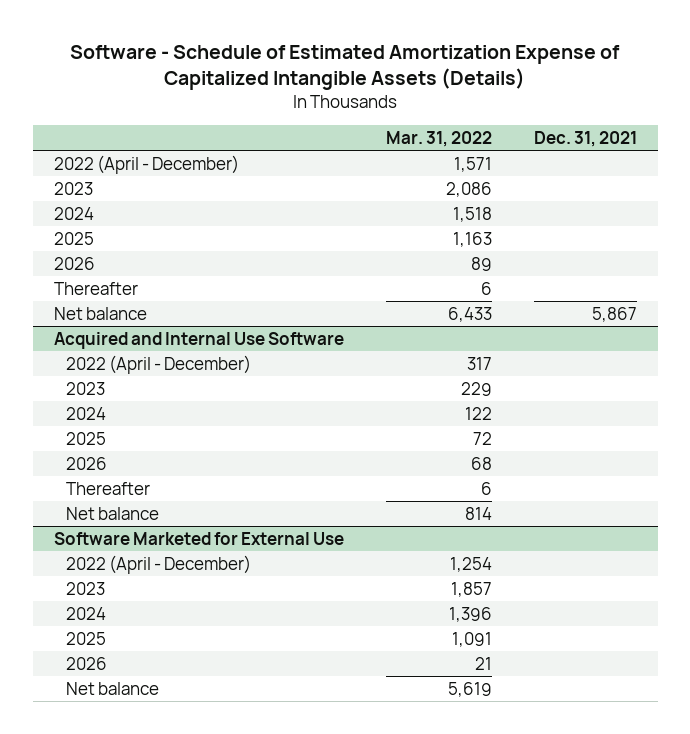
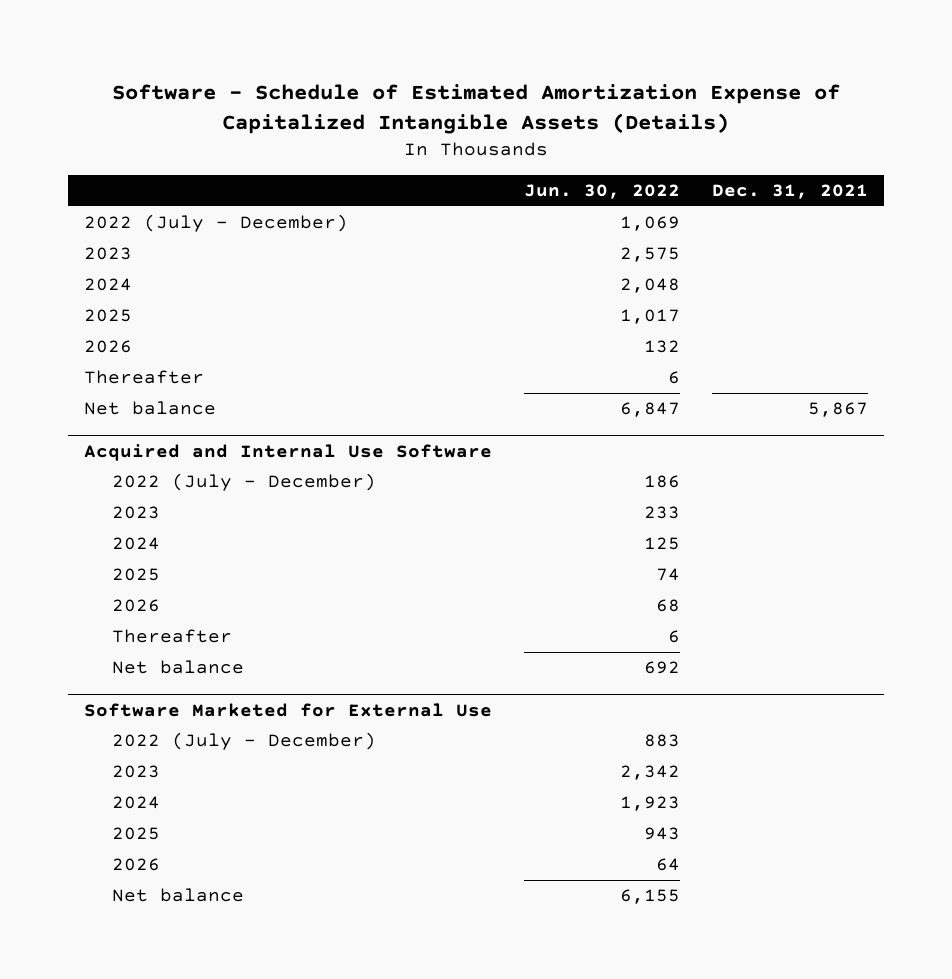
[385,130,492,147] Mar. 31, 2022 -> none
none -> [523,183,680,199] Jun. 30, 2022
[53,154,239,174] 2022 (April - December) -> [84,214,349,233] 2022 (July - December)
[65,354,251,374] 2022 (April - December) -> [112,473,377,492] 2022 (July - December)
[65,554,251,574] 2022 (April - December) -> [112,732,377,751] 2022 (July - December)

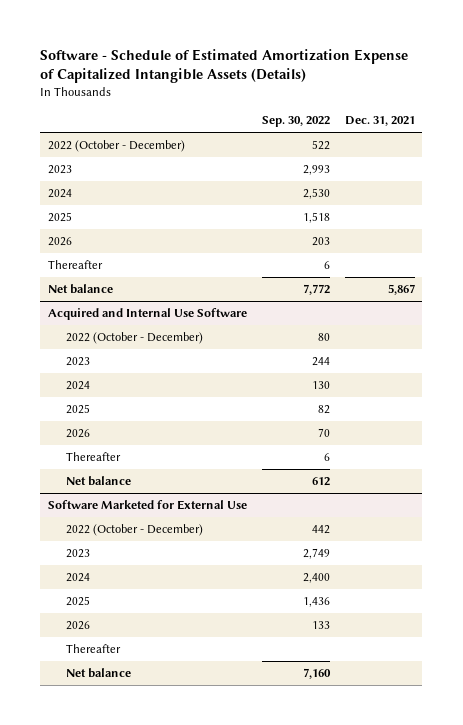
[523,183,680,199] Jun. 30, 2022 -> none
none -> [261,116,330,128] Sep. 30, 2022
[84,214,349,233] 2022 (July - December) -> [47,139,185,152] 2022 (October - December)
[112,473,377,492] 2022 (July - December) -> [66,331,204,344] 2022 (October - December)
[112,732,377,751] 2022 (July - December) -> [66,523,204,536] 2022 (October - December)
none -> [66,643,122,653] Thereafter

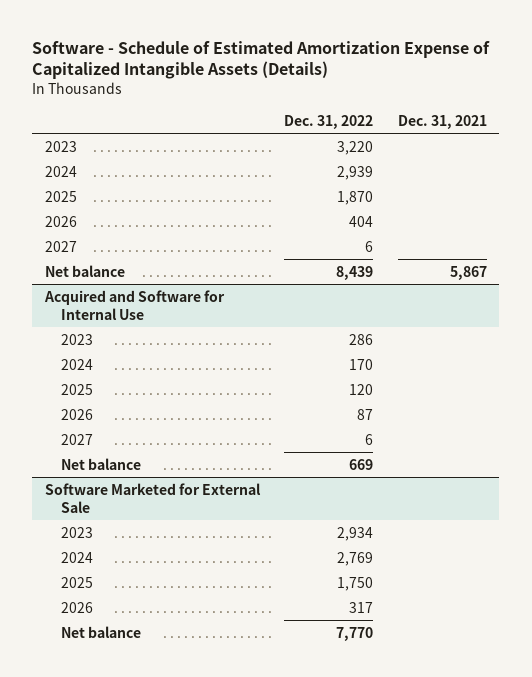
[261,116,330,128] Sep. 30, 2022 -> none
none -> [284,114,374,129] Dec. 31, 2022
[47,139,185,152] 2022 (October - December) -> none
[47,259,103,269] Thereafter -> none
none -> [44,240,77,252] 2027
[66,331,204,344] 2022 (October - December) -> none
[47,307,247,320] Acquired and Internal Use Software -> [43,289,225,320] Acquired and Software for Internal Use
[66,451,122,461] Thereafter -> none
none -> [61,433,94,445] 2027
[66,523,204,536] 2022 (October - December) -> none
[47,499,247,510] Software Marketed for External Use -> [44,482,261,513] Software Marketed for External Sale
[66,643,122,653] Thereafter -> none

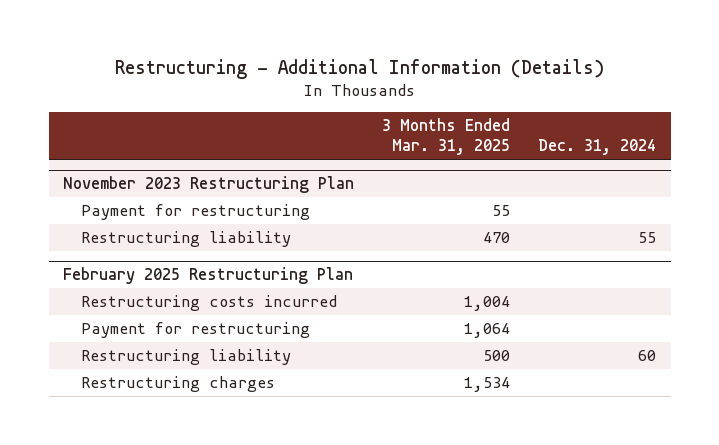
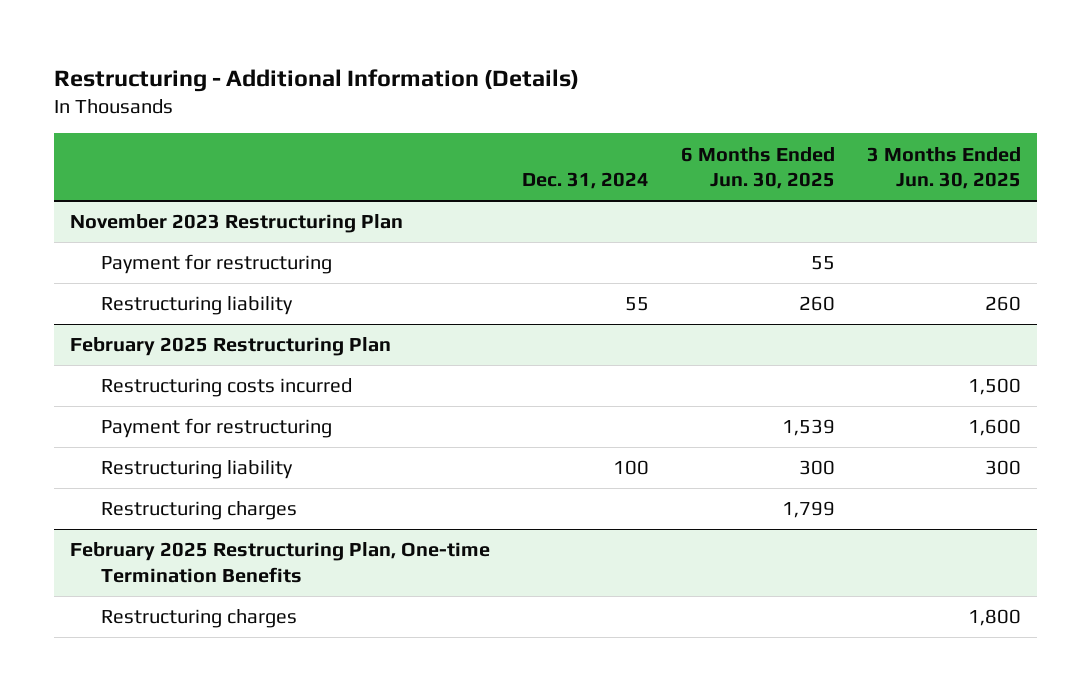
[382,118,511,156] 3 Months Ended Mar. 31, 2025 -> none
none -> [681,146,836,190] 6 Months Ended Jun. 30, 2025
none -> [867,146,1022,190] 3 Months Ended Jun. 30, 2025
[638,350,657,362] 60 -> [613,460,650,476] 100
none -> [70,542,491,584] February 2025 Restructuring Plan, One-time Termination Benefits
none -> [101,609,298,629] Restructuring charges

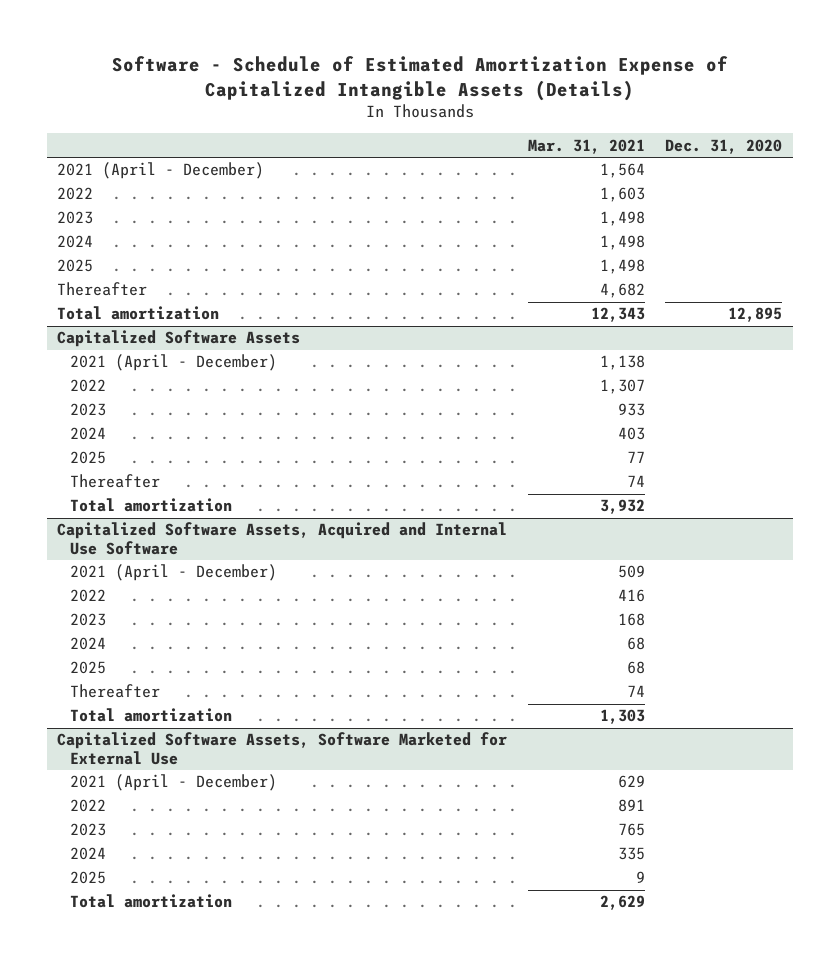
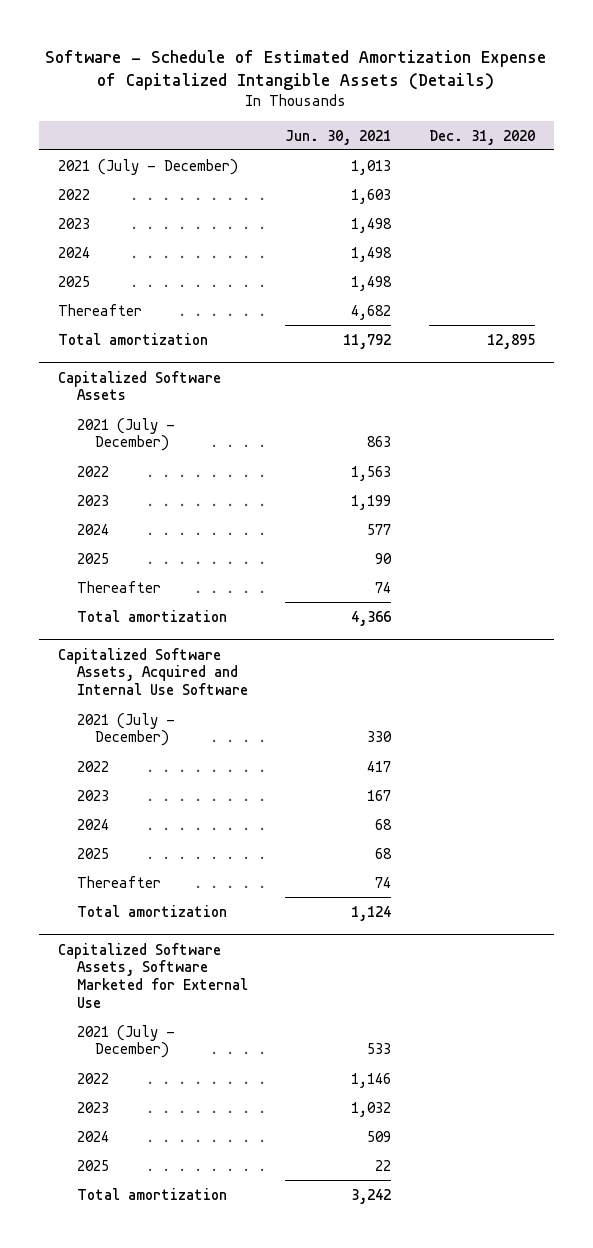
[527,138,645,154] Mar. 31, 2021 -> none
none -> [285,129,392,145] Jun. 30, 2021
[56,162,264,180] 2021 (April - December) -> [58,158,239,175] 2021 (July - December)
[70,354,278,372] 2021 (April - December) -> [76,417,175,452] 2021 (July - December)
[70,564,278,582] 2021 (April - December) -> [76,712,175,747] 2021 (July - December)
[70,774,278,792] 2021 (April - December) -> [76,1024,175,1059] 2021 (July - December)

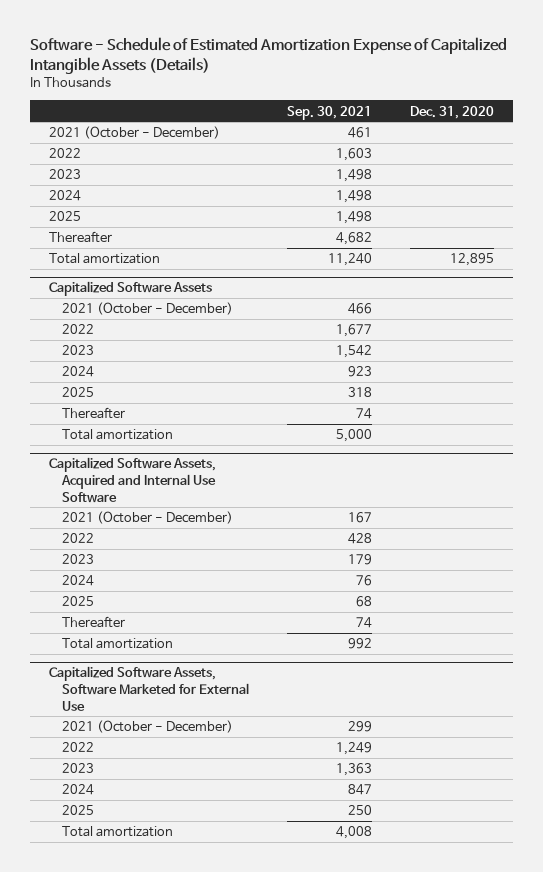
[285,129,392,145] Jun. 30, 2021 -> none
none -> [287,105,373,120] Sep. 30, 2021
[58,158,239,175] 2021 (July - December) -> [49,126,221,140] 2021 (October - December)
[76,417,175,452] 2021 (July - December) -> [62,302,234,316] 2021 (October - December)
[76,712,175,747] 2021 (July - December) -> [62,511,234,525] 2021 (October - December)
[76,1024,175,1059] 2021 (July - December) -> [62,720,234,734] 2021 (October - December)

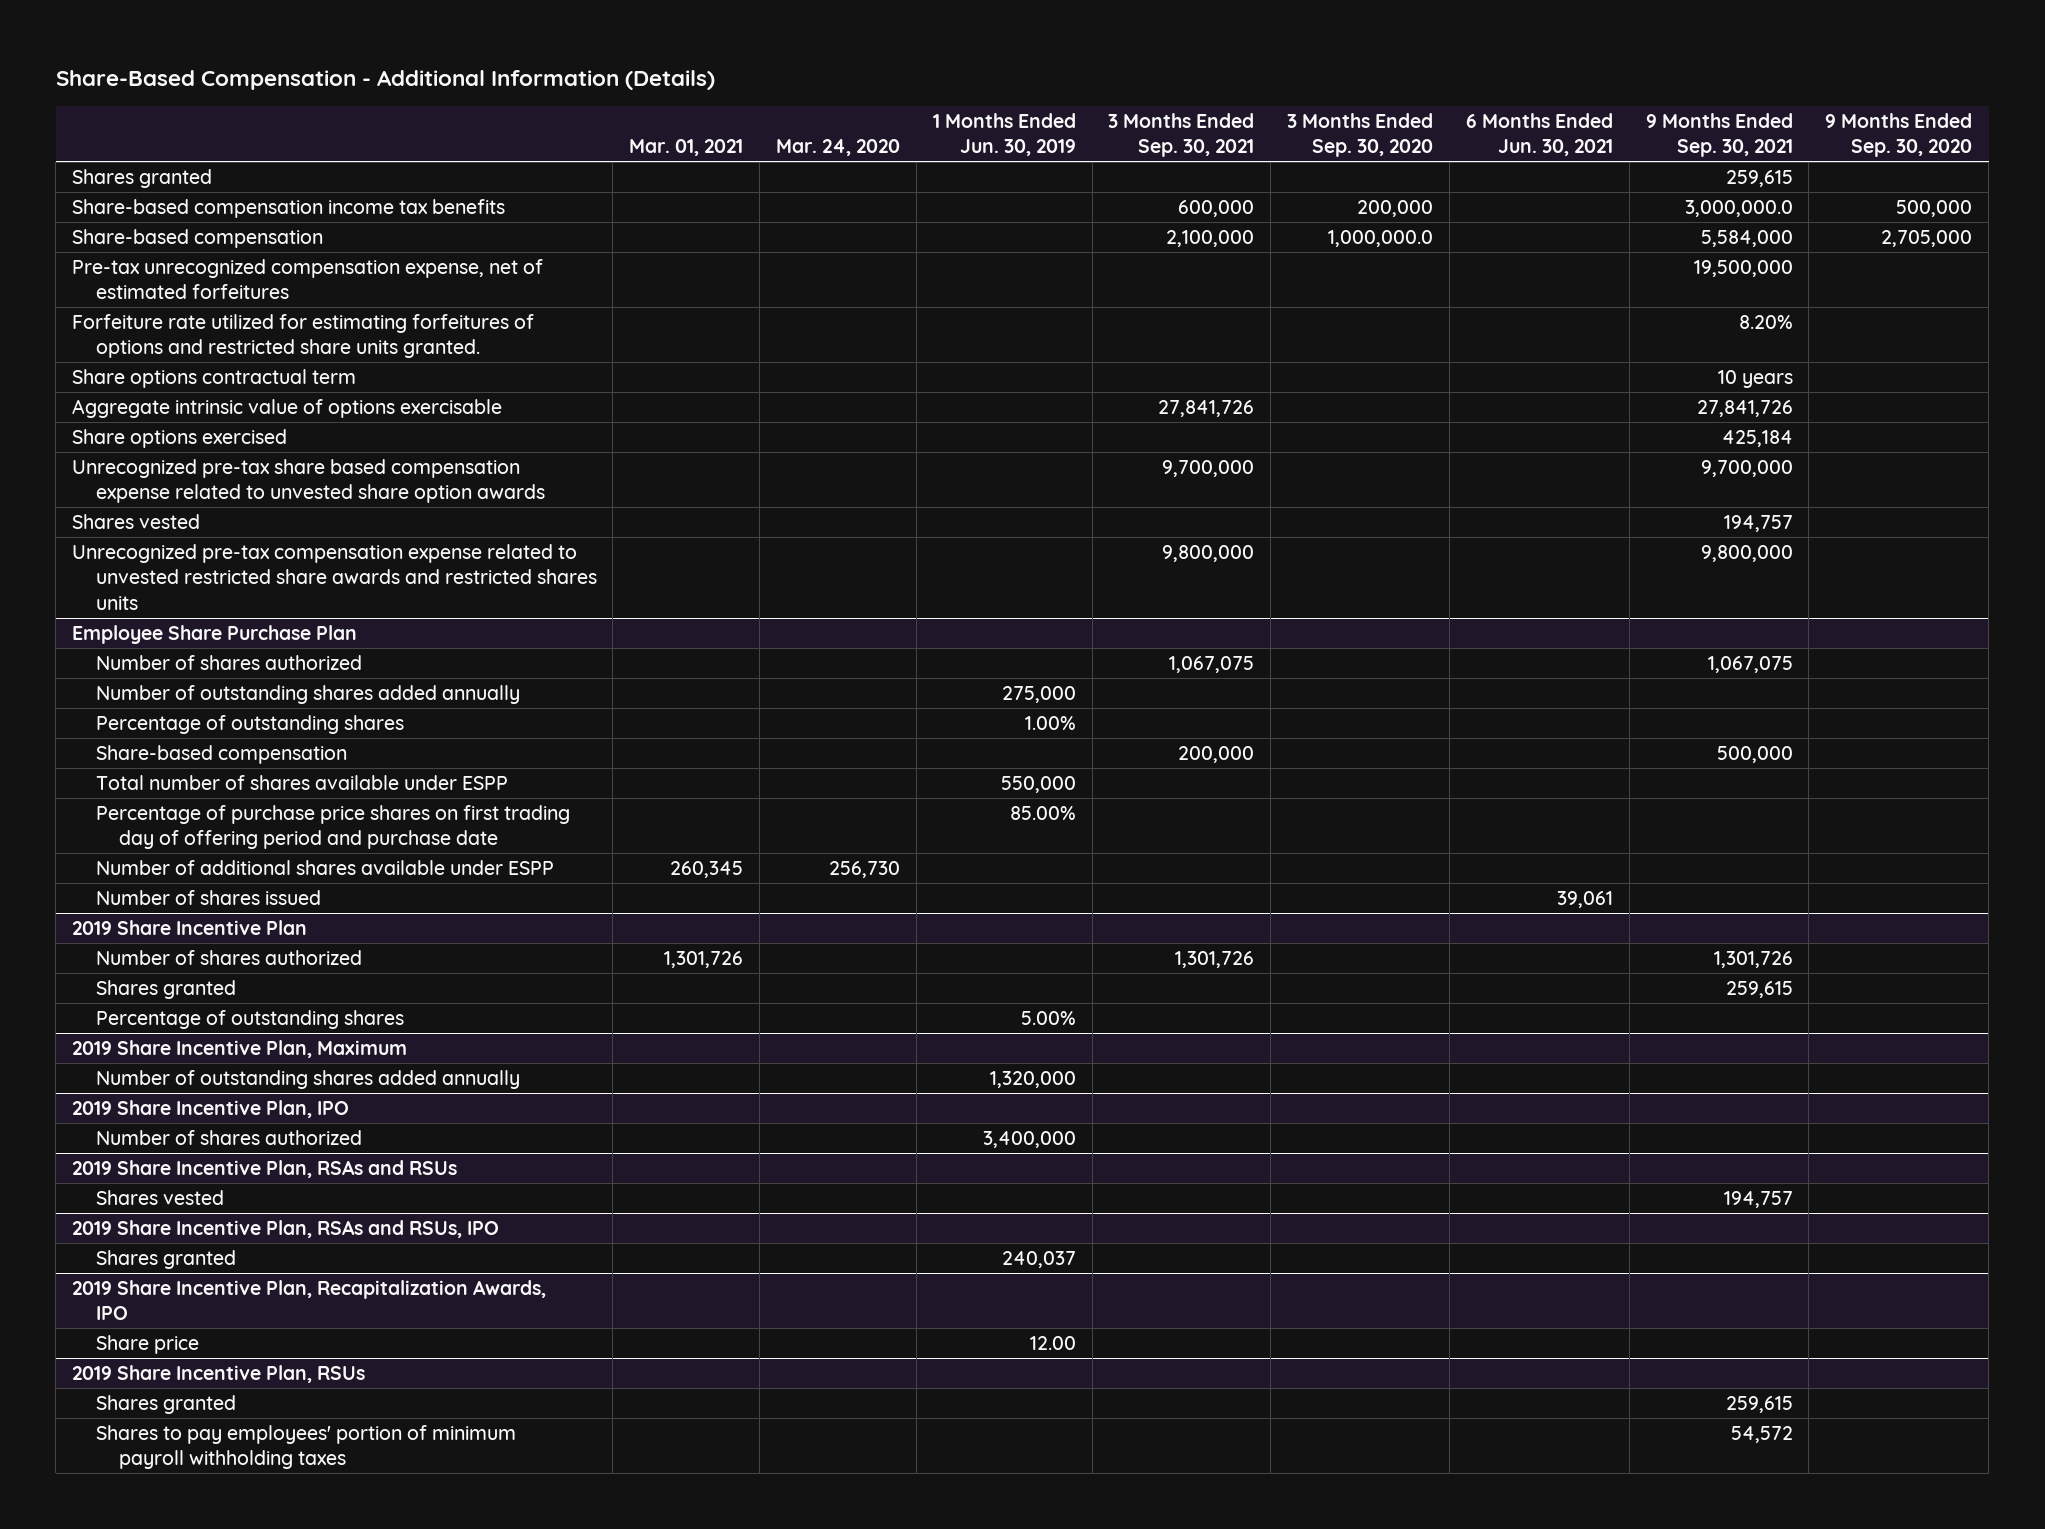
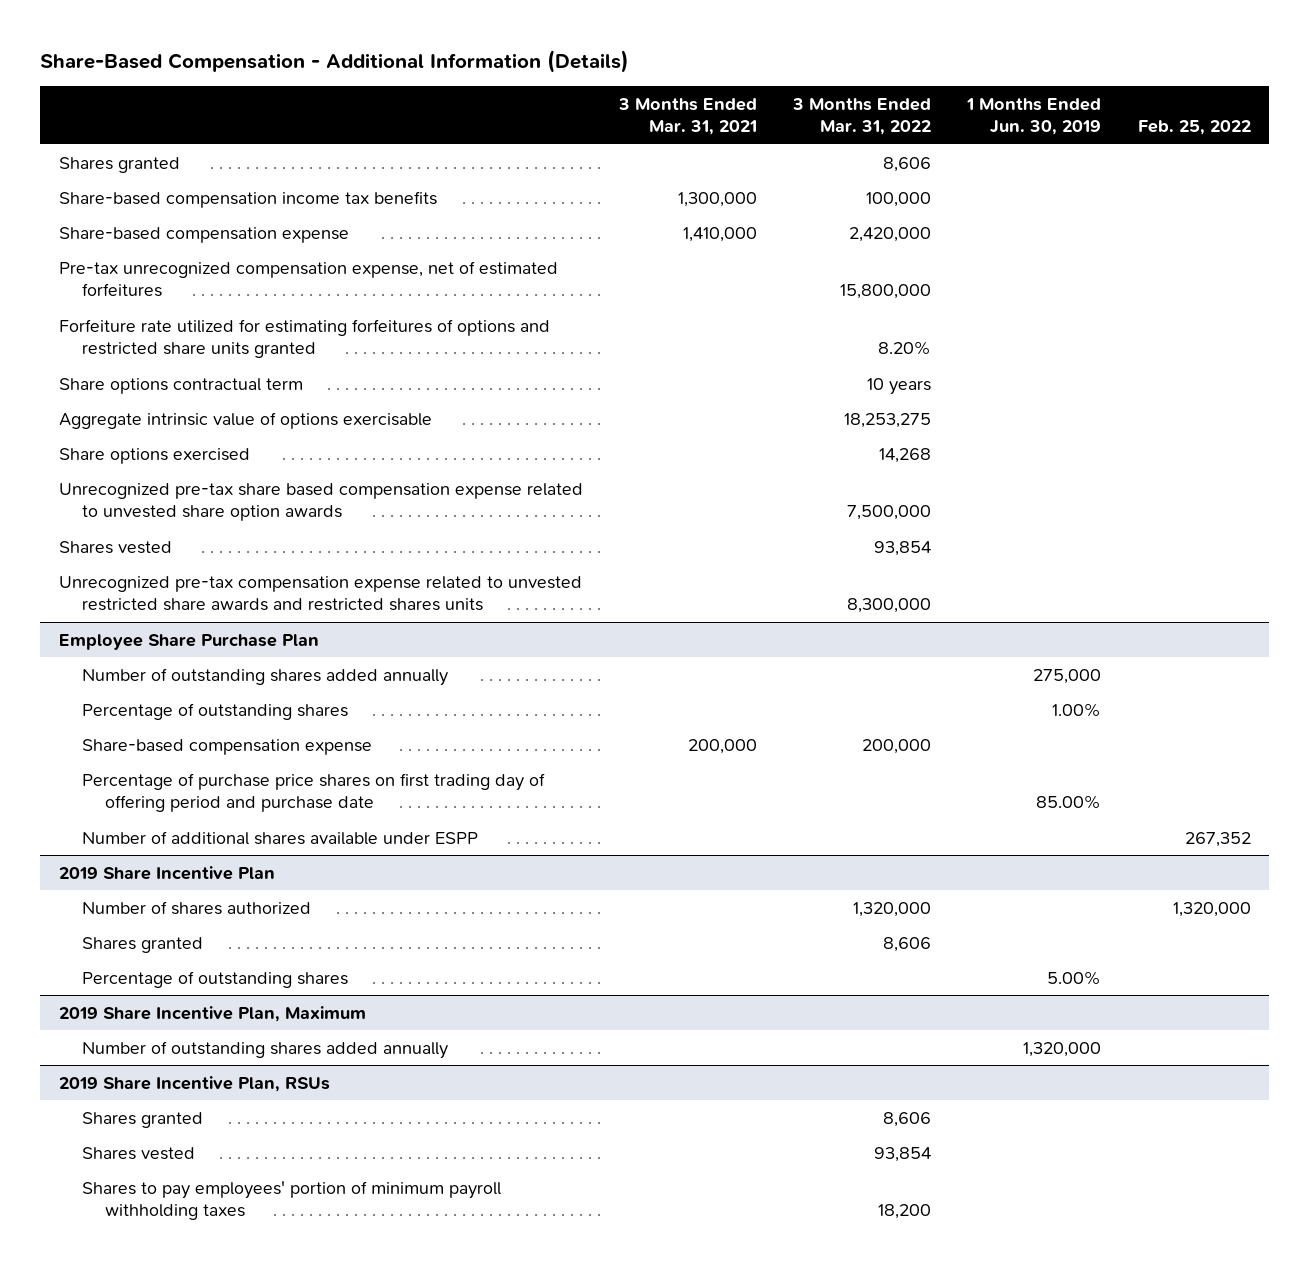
[629,139,744,157] Mar. 01, 2021 -> none
[776,139,901,157] Mar. 24, 2020 -> none
[1108,113,1255,158] 3 Months Ended Sep. 30, 2021 -> none
[1287,113,1434,158] 3 Months Ended Sep. 30, 2020 -> none
[1465,113,1613,157] 6 Months Ended Jun. 30, 2021 -> none
[1645,113,1793,158] 9 Months Ended Sep. 30, 2021 -> none
[1825,113,1973,158] 9 Months Ended Sep. 30, 2020 -> none
none -> [617,97,757,136] 3 Months Ended Mar. 31, 2021
none -> [792,97,932,136] 3 Months Ended Mar. 31, 2022
none -> [1137,120,1251,136] Feb. 25, 2022
[72,229,324,249] Share-based compensation -> [58,226,349,243] Share-based compensation expense
[72,314,535,359] Forfeiture rate utilized for estimating forfeitures of options and restricted share units granted. -> [58,318,550,359] Forfeiture rate utilized for estimating forfeitures of options and restricted share units granted
[95,655,362,671] Number of shares authorized -> none
[95,775,508,791] Total number of shares available under ESPP -> none
[95,745,347,765] Share-based compensation -> [81,738,372,755] Share-based compensation expense
[95,890,321,906] Number of shares issued -> none
[72,1100,350,1119] 2019 Share Incentive Plan, IPO -> none
[95,1130,362,1146] Number of shares authorized -> none
[72,1160,458,1179] 2019 Share Incentive Plan, RSAs and RSUs -> none
[95,1190,224,1206] Shares vested -> none
[72,1220,500,1239] 2019 Share Incentive Plan, RSAs and RSUs, IPO -> none
[95,1250,236,1270] Shares granted -> none
[72,1280,547,1321] 2019 Share Incentive Plan, Recapitalization Awards, IPO -> none
[95,1335,199,1355] Share price -> none
none -> [81,1146,195,1160] Shares vested

